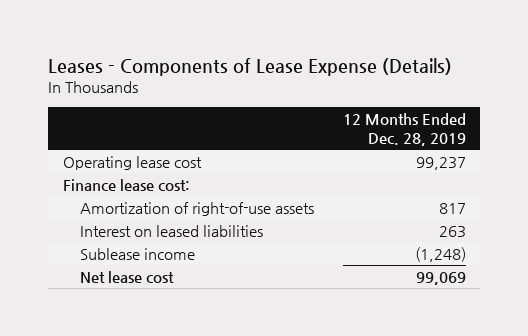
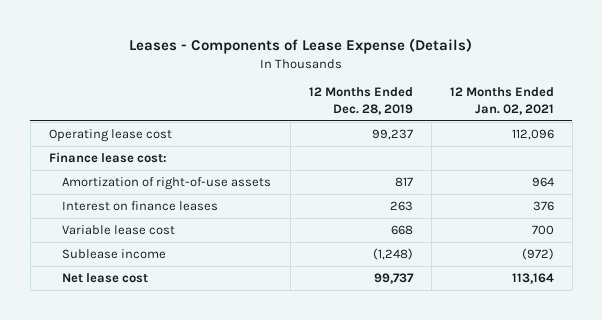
none -> [449,87,554,116] 12 Months Ended Jan. 02, 2021
[79,224,263,237] Interest on leased liabilities -> [62,200,219,211] Interest on finance leases
none -> [62,224,176,235] Variable lease cost
[415,271,466,285] 99,069 -> [373,272,414,284] 99,737

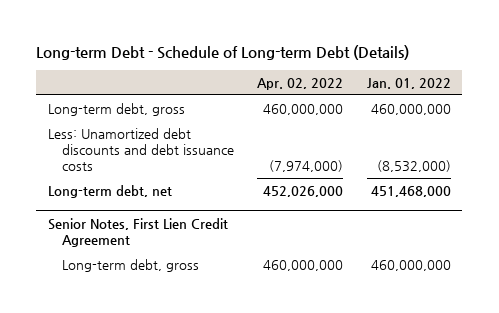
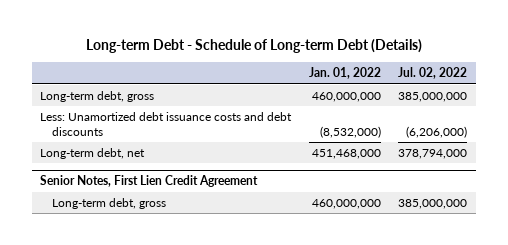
[257,77,344,90] Apr. 02, 2022 -> none
none -> [398,67,468,80] Jul. 02, 2022
[47,128,234,171] Less: Unamortized debt discounts and debt issuance costs -> [40,111,293,136] Less: Unamortized debt issuance costs and debt discounts

